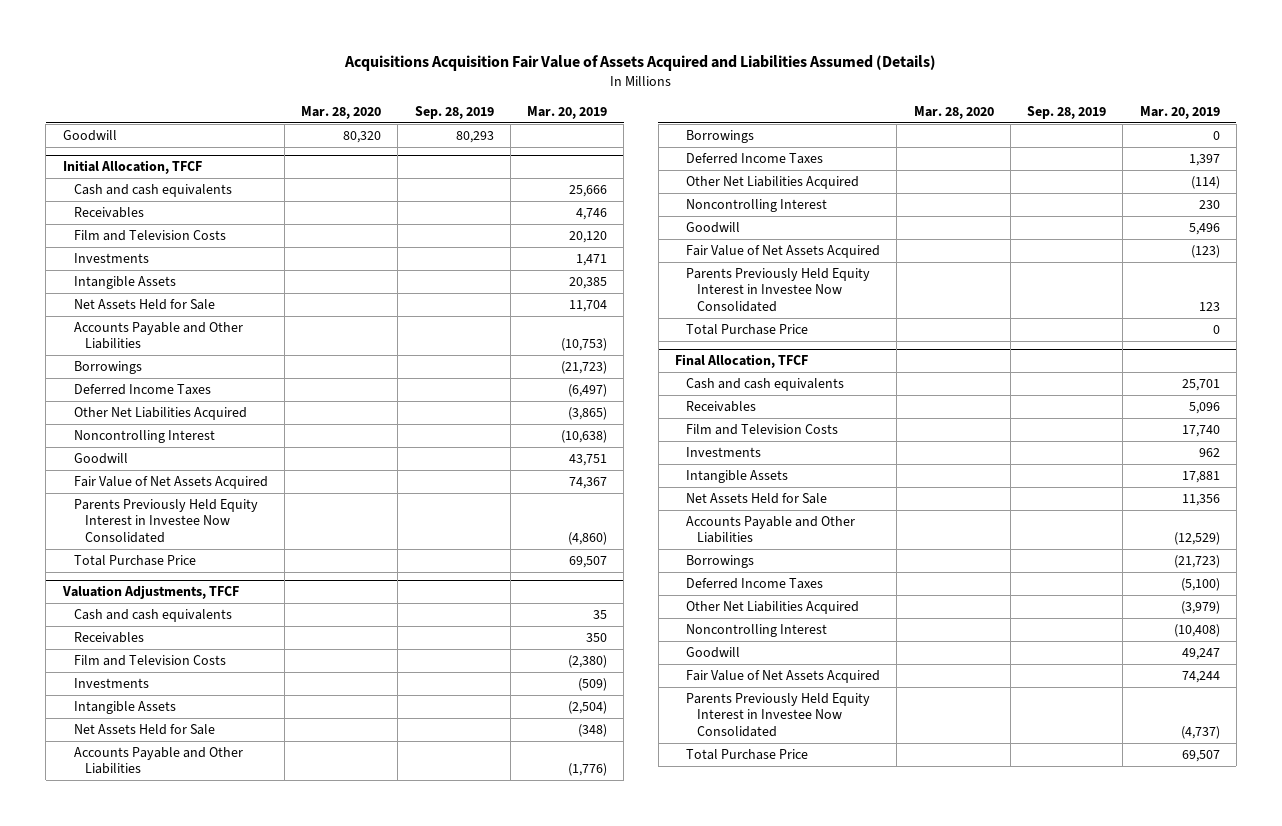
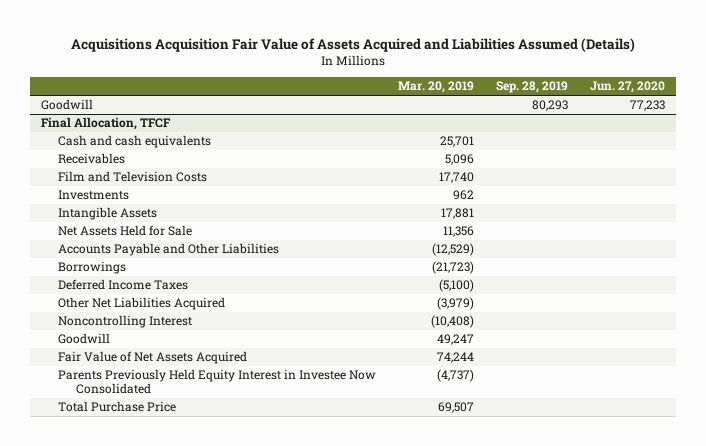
[301,106,382,120] Mar. 28, 2020 -> none
none -> [590,81,666,94] Jun. 27, 2020
[62,160,202,175] Initial Allocation, TFCF -> none
[73,184,232,198] Cash and cash equivalents -> none
[73,207,144,219] Receivables -> none
[73,230,226,242] Film and Television Costs -> none
[73,253,149,264] Investments -> none
[73,276,176,290] Intangible Assets -> none
[73,299,215,311] Net Assets Held for Sale -> none
[73,322,243,350] Accounts Payable and Other Liabilities -> none
[73,361,142,375] Borrowings -> none
[73,384,211,396] Deferred Income Taxes -> none
[73,407,247,421] Other Net Liabilities Acquired -> none
[73,430,215,444] Noncontrolling Interest -> none
[73,453,128,465] Goodwill -> none
[73,476,268,490] Fair Value of Net Assets Acquired -> none
[73,499,258,543] Parents Previously Held Equity Interest in Investee Now Consolidated -> none
[73,555,196,567] Total Purchase Price -> none
[61,585,239,600] Valuation Adjustments, TFCF -> none
[73,609,232,623] Cash and cash equivalents -> none
[73,632,144,644] Receivables -> none
[73,655,226,667] Film and Television Costs -> none
[73,678,149,689] Investments -> none
[73,701,176,715] Intangible Assets -> none
[73,724,215,736] Net Assets Held for Sale -> none
[73,747,243,775] Accounts Payable and Other Liabilities -> none
[686,130,755,144] Borrowings -> none
[686,153,824,165] Deferred Income Taxes -> none
[686,176,860,190] Other Net Liabilities Acquired -> none
[686,199,828,213] Noncontrolling Interest -> none
[686,222,741,234] Goodwill -> none
[686,245,881,259] Fair Value of Net Assets Acquired -> none
[686,268,871,312] Parents Previously Held Equity Interest in Investee Now Consolidated -> none
[686,324,809,336] Total Purchase Price -> none

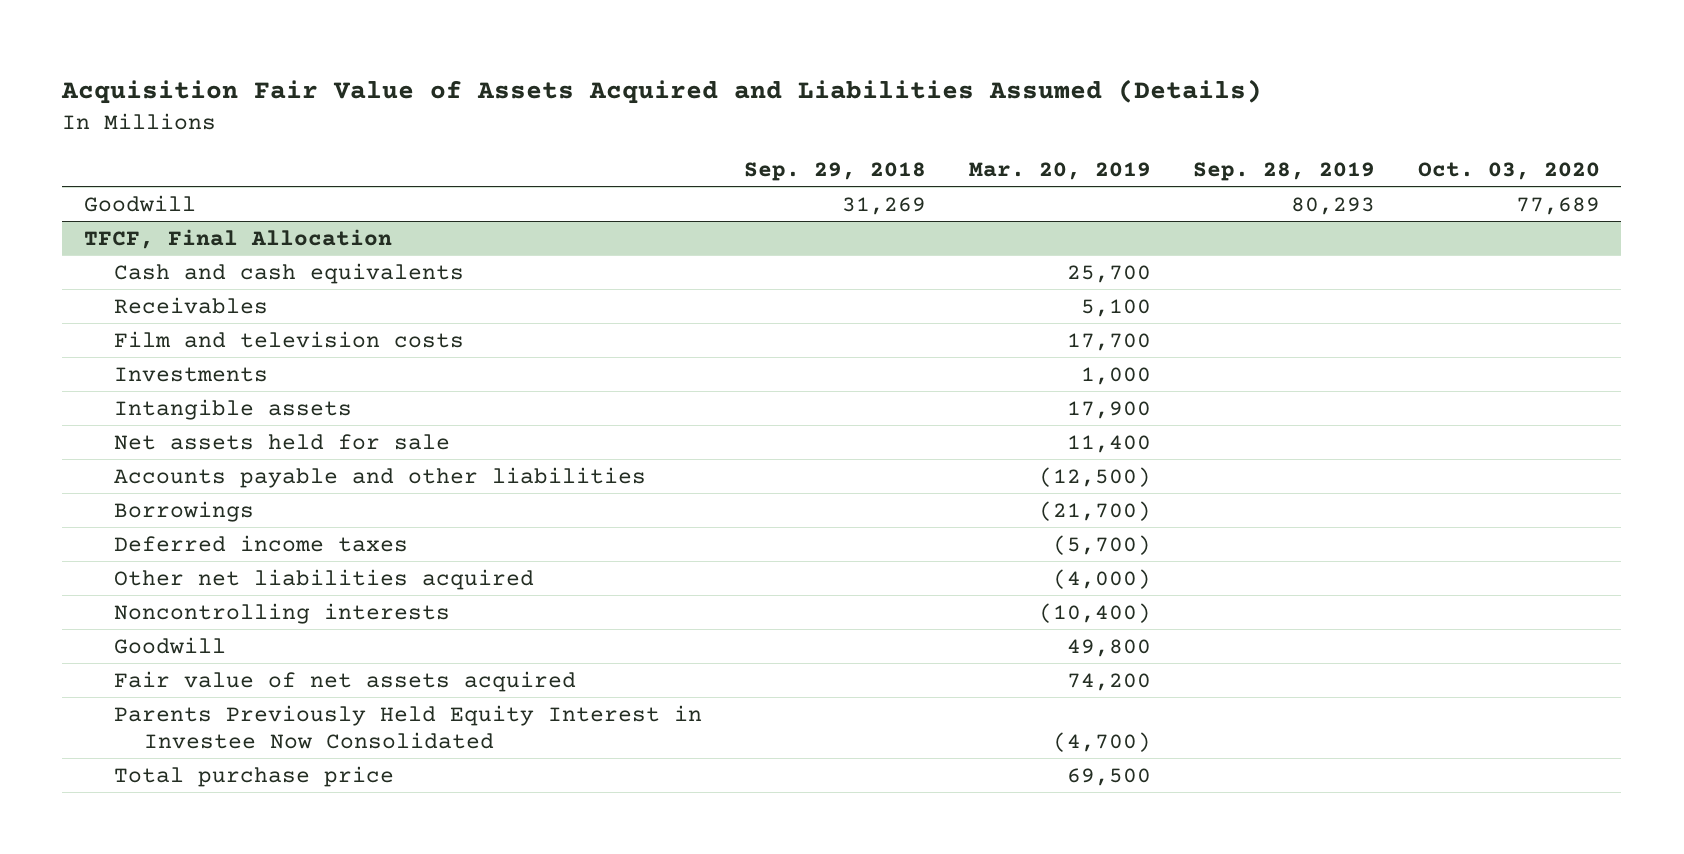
[71,37,636,52] Acquisitions Acquisition Fair Value of Assets Acquired and Liabilities Assumed (Details) -> [61,79,1263,105] Acquisition Fair Value of Assets Acquired and Liabilities Assumed (Details)
[590,81,666,94] Jun. 27, 2020 -> none
none -> [744,161,927,181] Sep. 29, 2018
none -> [1418,161,1601,180] Oct. 03, 2020
[41,117,172,131] Final Allocation, TFCF -> [83,228,392,249] TFCF, Final Allocation
[440,136,475,148] 25,701 -> [1066,264,1151,283] 25,700
[445,154,475,166] 5,096 -> [1080,298,1151,317] 5,100
[58,171,208,183] Film and Television Costs -> [113,330,464,348] Film and television costs
[439,172,475,184] 17,740 -> [1066,332,1151,351] 17,700
[453,190,475,201] 962 -> [1080,366,1151,385] 1,000
[58,207,158,221] Intangible Assets -> [113,398,352,420] Intangible assets
[441,208,475,220] 17,881 -> [1066,400,1151,419] 17,900
[58,225,193,237] Net Assets Held for Sale -> [113,433,450,450] Net assets held for sale
[443,226,475,238] 11,356 -> [1066,434,1151,453] 11,400
[58,243,280,257] Accounts Payable and Other Liabilities -> [113,466,646,488] Accounts payable and other liabilities
[432,243,475,257] (12,529) -> [1038,466,1151,487] (12,500)
[432,261,475,275] (21,723) -> [1038,500,1151,521] (21,700)
[58,279,189,291] Deferred Income Taxes -> [113,534,408,552] Deferred income taxes
[439,279,475,293] (5,100) -> [1052,534,1151,555] (5,700)
[58,297,226,311] Other Net Liabilities Acquired -> [113,568,534,590] Other net liabilities acquired
[437,297,475,311] (3,979) -> [1052,568,1151,589] (4,000)
[58,315,193,329] Noncontrolling Interest -> [113,602,450,624] Noncontrolling interests
[431,315,475,329] (10,408) -> [1038,602,1151,623] (10,400)
[437,334,475,346] 49,247 -> [1066,638,1151,657] 49,800
[58,351,248,365] Fair Value of Net Assets Acquired -> [113,670,576,692] Fair value of net assets acquired
[437,352,475,364] 74,244 -> [1066,672,1151,691] 74,200
[437,369,475,383] (4,737) -> [1052,731,1151,752] (4,700)
[58,401,177,413] Total Purchase Price -> [113,765,394,787] Total purchase price
[438,402,475,414] 69,507 -> [1066,767,1151,786] 69,500

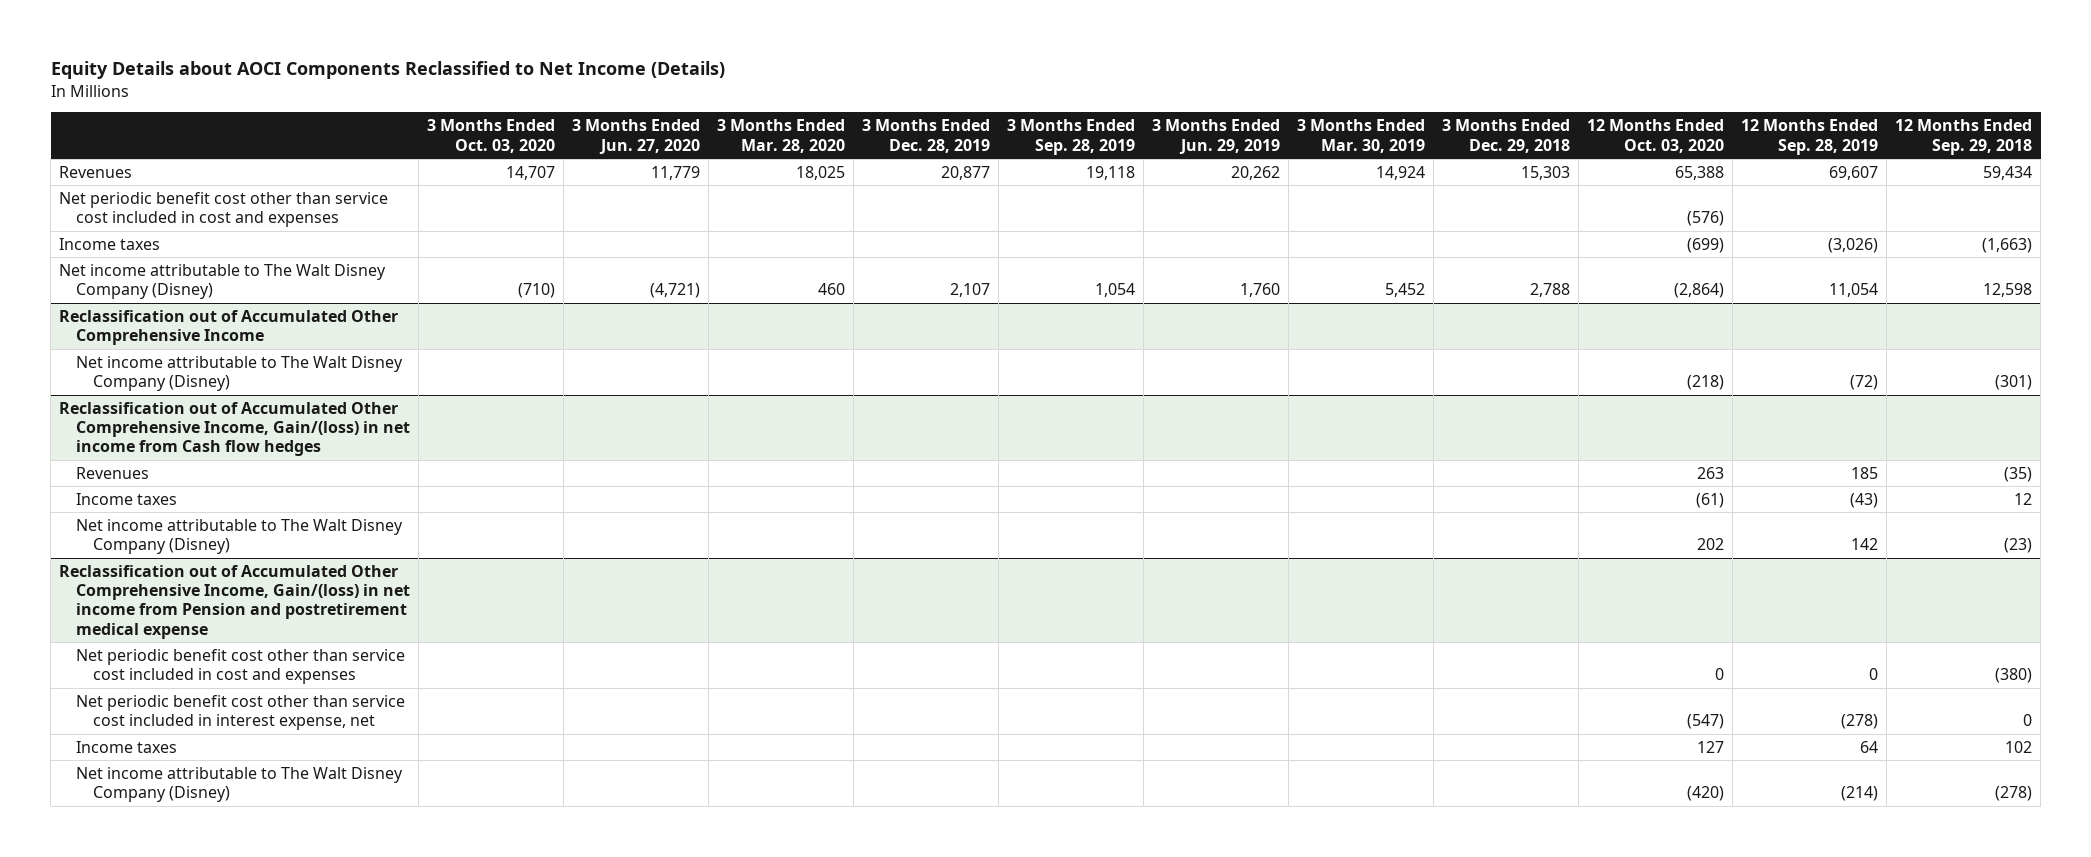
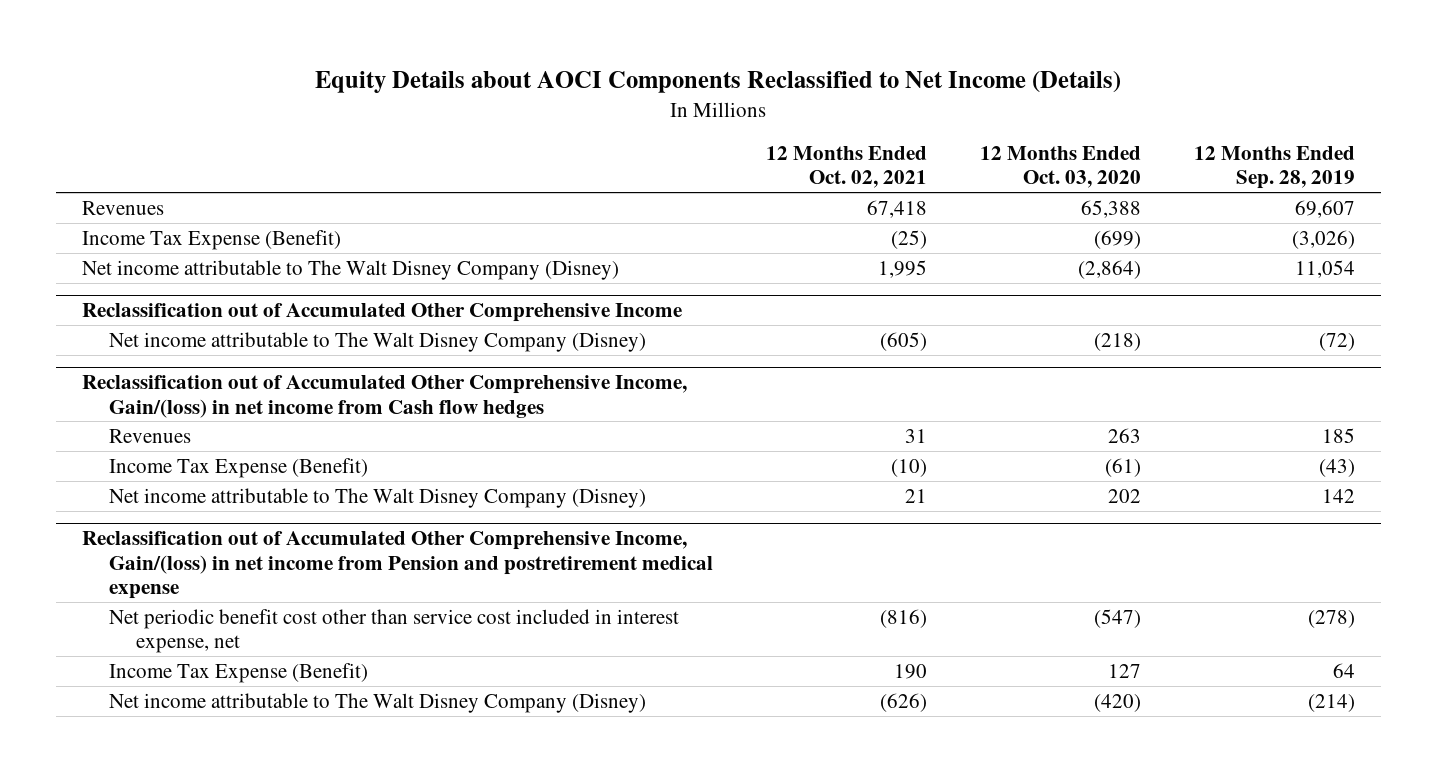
[427,119,556,153] 3 Months Ended Oct. 03, 2020 -> none
[572,119,701,154] 3 Months Ended Jun. 27, 2020 -> none
[717,119,846,153] 3 Months Ended Mar. 28, 2020 -> none
[862,119,991,153] 3 Months Ended Dec. 28, 2019 -> none
[1007,119,1136,155] 3 Months Ended Sep. 28, 2019 -> none
[1152,119,1281,154] 3 Months Ended Jun. 29, 2019 -> none
[1297,119,1426,153] 3 Months Ended Mar. 30, 2019 -> none
[1442,119,1571,153] 3 Months Ended Dec. 29, 2018 -> none
[1895,119,2033,155] 12 Months Ended Sep. 29, 2018 -> none
none -> [765,145,927,189] 12 Months Ended Oct. 02, 2021
[59,191,389,228] Net periodic benefit cost other than service cost included in cost and expenses -> none
[59,237,161,250] Income taxes -> [82,229,342,250] Income Tax Expense (Benefit)
[76,492,178,505] Income taxes -> [109,457,369,478] Income Tax Expense (Benefit)
[76,648,406,685] Net periodic benefit cost other than service cost included in cost and expenses -> none
[76,740,178,753] Income taxes -> [109,662,369,683] Income Tax Expense (Benefit)

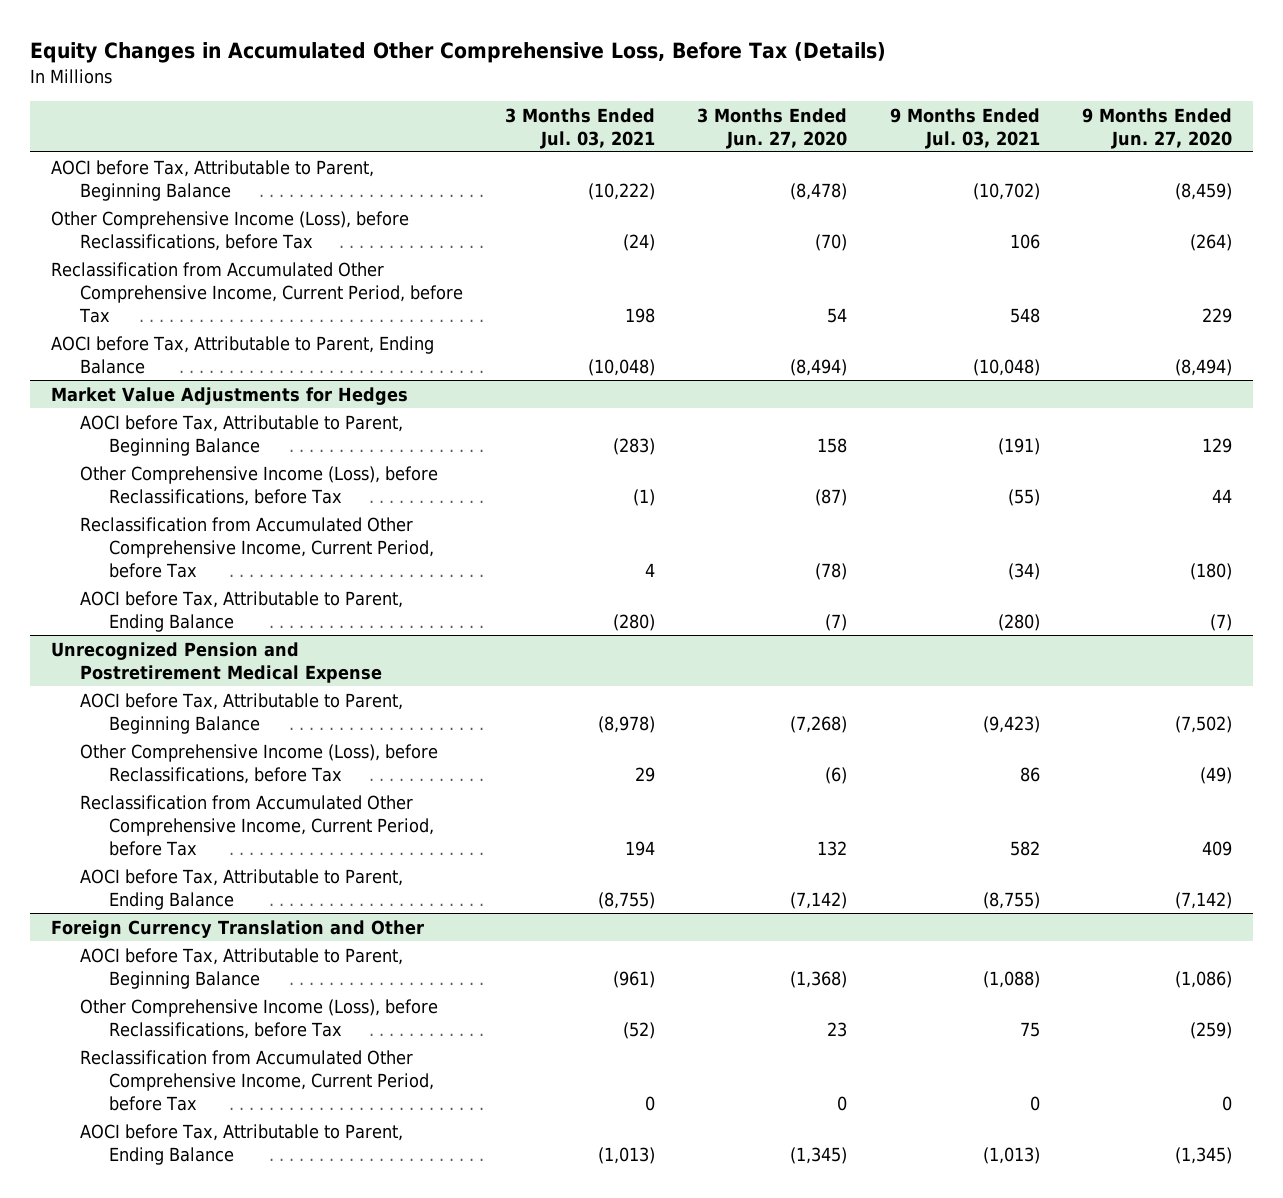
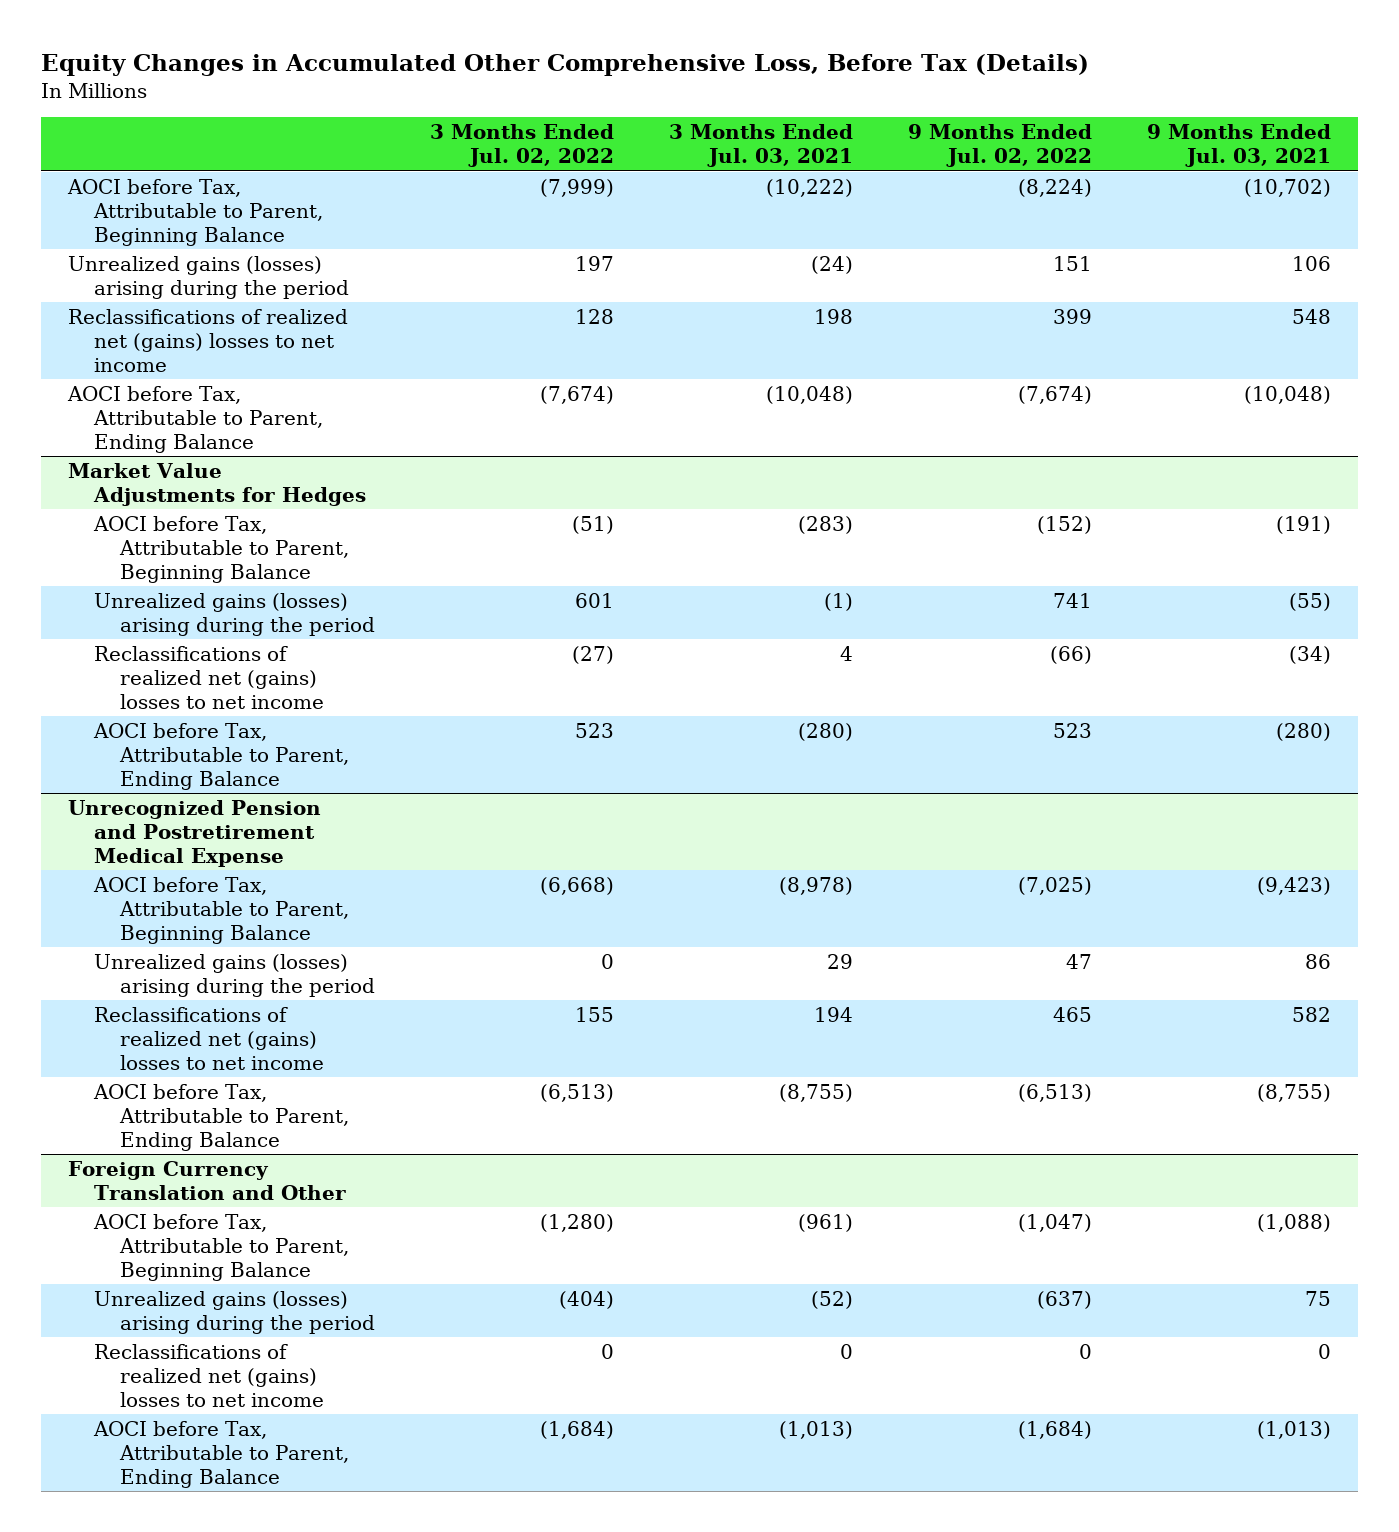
[697,107,848,149] 3 Months Ended Jun. 27, 2020 -> none
[1082,107,1233,149] 9 Months Ended Jun. 27, 2020 -> none
none -> [429,124,614,168] 3 Months Ended Jul. 02, 2022
none -> [907,124,1092,168] 9 Months Ended Jul. 02, 2022
[50,210,409,251] Other Comprehensive Income (Loss), before Reclassifications, before Tax -> [67,255,350,299] Unrealized gains (losses) arising during the period
[50,261,463,323] Reclassification from Accumulated Other Comprehensive Income, Current Period, before Tax -> [67,308,348,372] Reclassifications of realized net (gains) losses to net income
[79,465,438,506] Other Comprehensive Income (Loss), before Reclassifications, before Tax -> [94,592,376,636] Unrealized gains (losses) arising during the period
[79,516,434,578] Reclassification from Accumulated Other Comprehensive Income, Current Period, before Tax -> [94,645,325,709] Reclassifications of realized net (gains) losses to net income
[79,743,438,784] Other Comprehensive Income (Loss), before Reclassifications, before Tax -> [94,953,376,997] Unrealized gains (losses) arising during the period
[79,794,434,856] Reclassification from Accumulated Other Comprehensive Income, Current Period, before Tax -> [94,1006,325,1070] Reclassifications of realized net (gains) losses to net income
[79,998,438,1039] Other Comprehensive Income (Loss), before Reclassifications, before Tax -> [94,1290,376,1334] Unrealized gains (losses) arising during the period
[79,1049,434,1111] Reclassification from Accumulated Other Comprehensive Income, Current Period, before Tax -> [94,1343,325,1407] Reclassifications of realized net (gains) losses to net income

